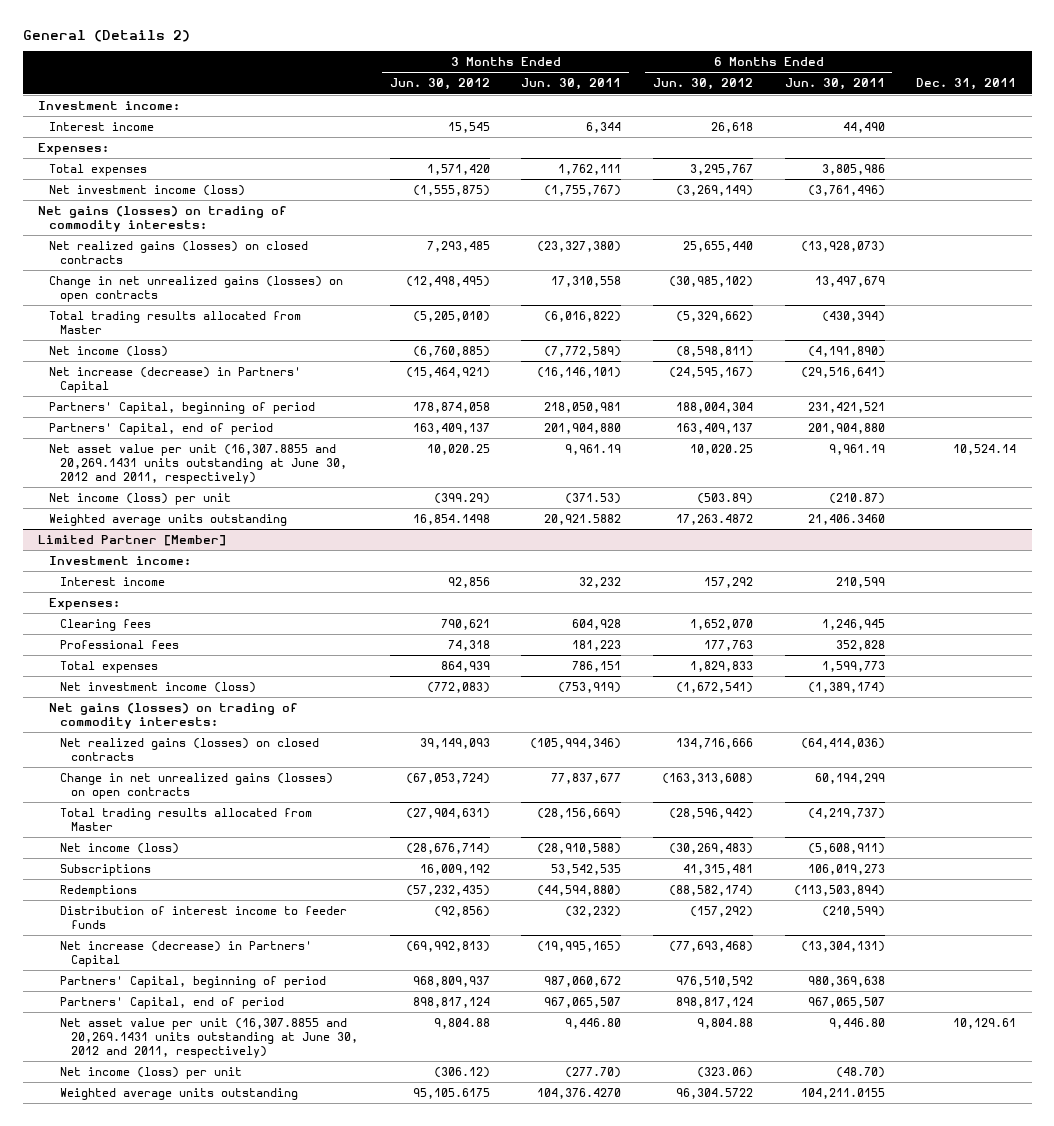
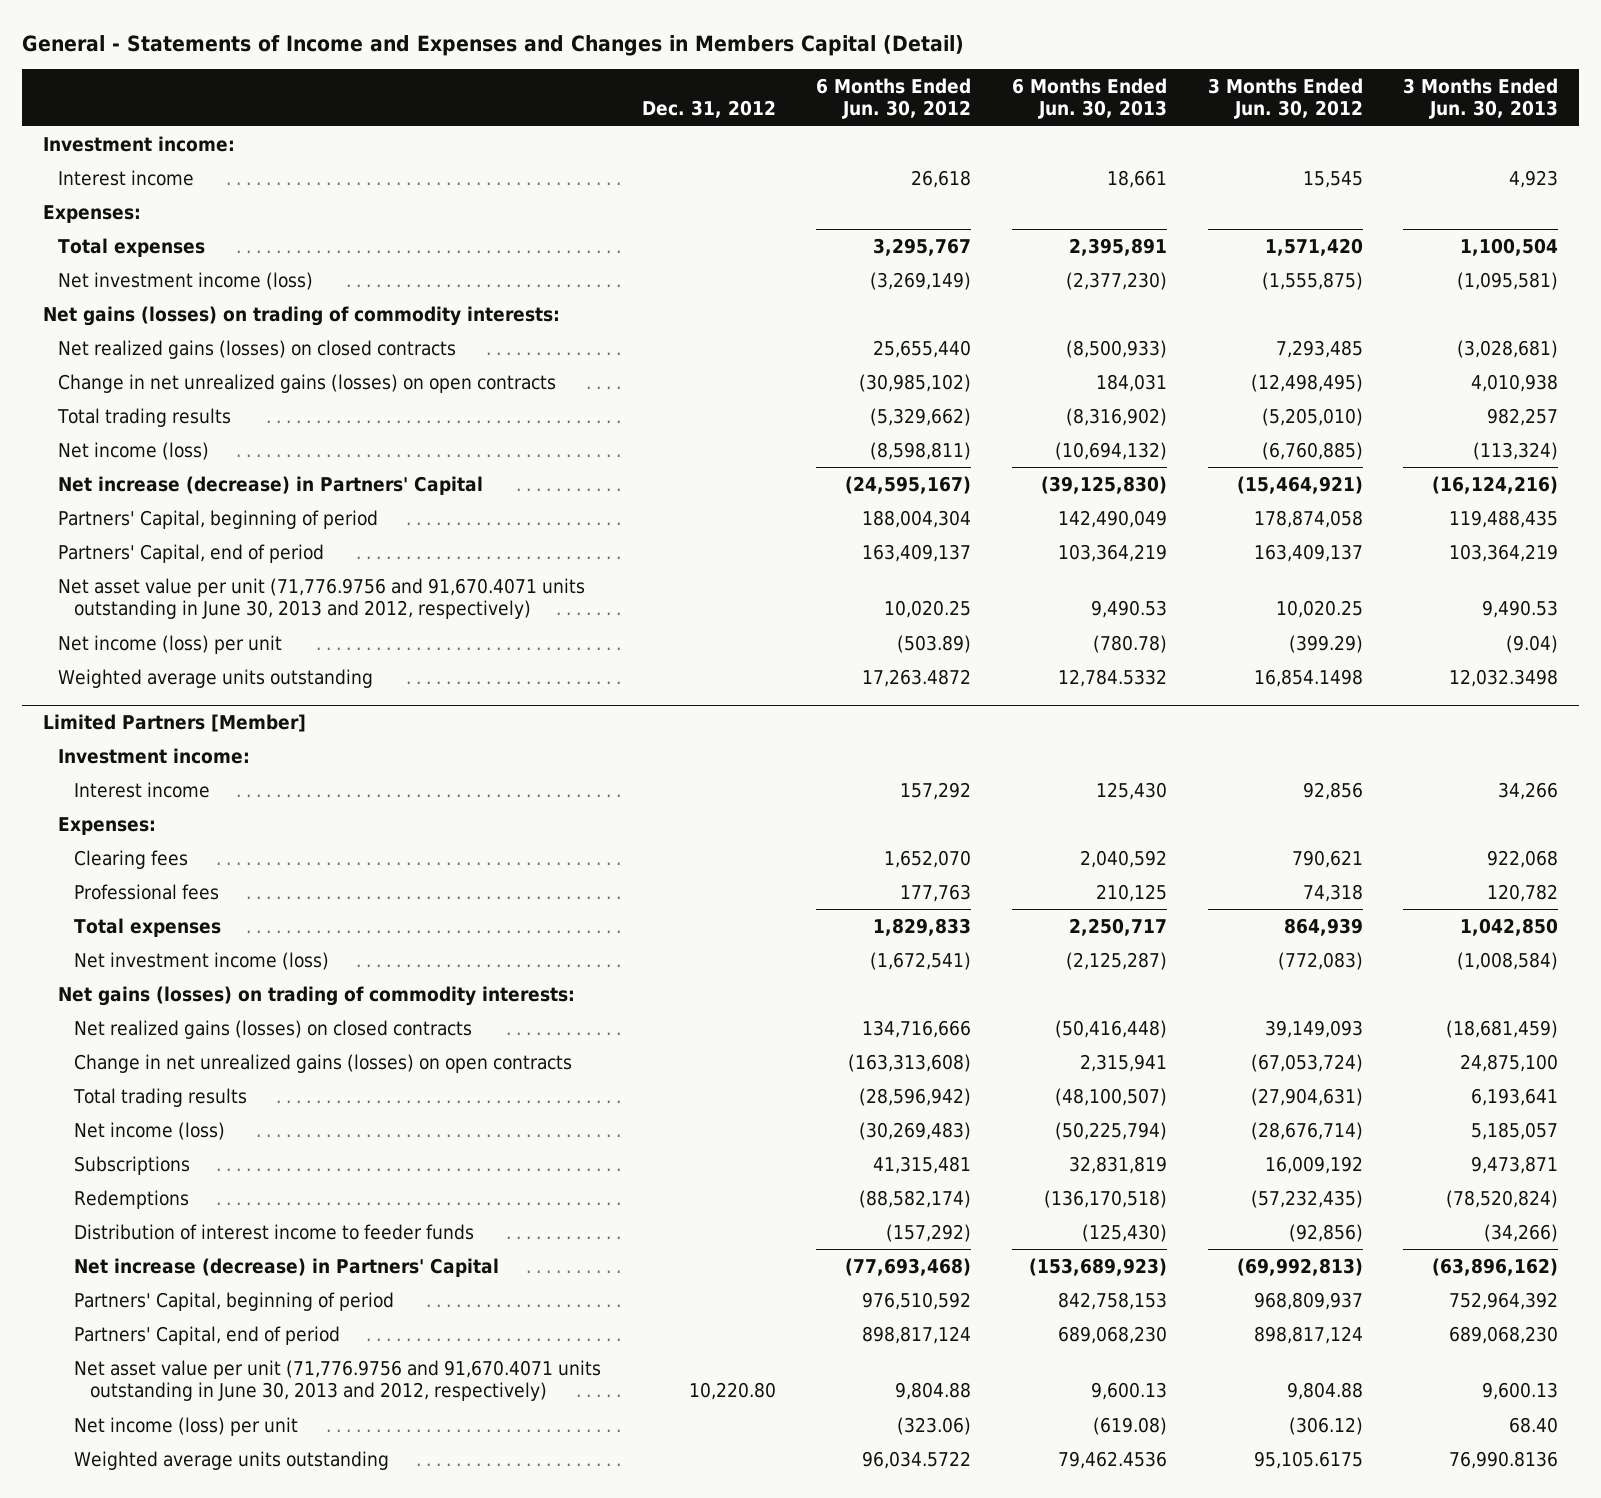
[22,30,190,43] General (Details 2) -> [22,34,965,56] General - Statements of Income and Expenses and Changes in Members Capital (Detail)
[521,78,622,91] Jun. 30, 2011 -> none
[784,78,885,91] Jun. 30, 2011 -> none
[916,78,1017,91] Dec. 31, 2011 -> none
none -> [641,100,776,119] Dec. 31, 2012
none -> [1012,77,1168,120] 6 Months Ended Jun. 30, 2013
none -> [1403,77,1559,120] 3 Months Ended Jun. 30, 2013
[49,310,302,334] Total trading results allocated from Master -> [57,407,232,427] Total trading results
[49,443,348,484] Net asset value per unit (16,307.8855 and 20,269.1431 units outstanding at June 30, 2012 and 2011, respectively) -> [58,577,586,620] Net asset value per unit (71,776.9756 and 91,670.4071 units outstanding in June 30, 2013 and 2012, respectively)
[38,534,227,546] Limited Partner [Member] -> [42,714,306,733] Limited Partners [Member]
[60,807,313,831] Total trading results allocated from Master -> [73,1087,248,1107] Total trading results
[60,1017,359,1058] Net asset value per unit (16,307.8855 and 20,269.1431 units outstanding at June 30, 2012 and 2011, respectively) -> [74,1359,602,1402] Net asset value per unit (71,776.9756 and 91,670.4071 units outstanding in June 30, 2013 and 2012, respectively)
[675,1087,753,1099] 96,304.5722 -> [862,1450,972,1469] 96,034.5722

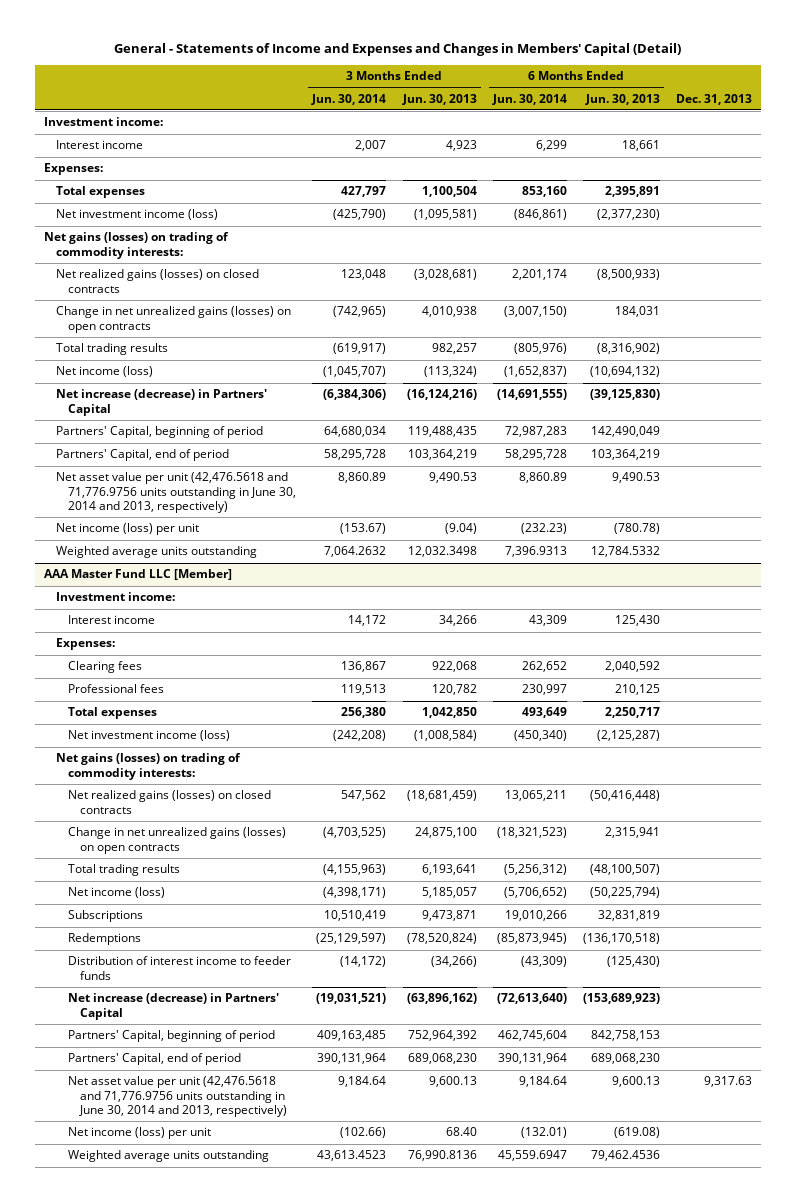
[22,34,965,56] General - Statements of Income and Expenses and Changes in Members Capital (Detail) -> [114,43,682,57] General - Statements of Income and Expenses and Changes in Members' Capital (Detail)
[641,100,776,119] Dec. 31, 2012 -> none
[816,77,972,120] 6 Months Ended Jun. 30, 2012 -> none
[1207,77,1363,120] 3 Months Ended Jun. 30, 2012 -> none
none -> [311,93,387,105] Jun. 30, 2014
none -> [491,93,567,105] Jun. 30, 2014
none -> [676,93,753,105] Dec. 31, 2013
[58,577,586,620] Net asset value per unit (71,776.9756 and 91,670.4071 units outstanding in June 30, 2013 and 2012, respectively) -> [55,472,296,514] Net asset value per unit (42,476.5618 and 71,776.9756 units outstanding in June 30, 2014 and 2013, respectively)
[42,714,306,733] Limited Partners [Member] -> none
none -> [43,569,232,581] AAA Master Fund LLC [Member]
[74,1359,602,1402] Net asset value per unit (71,776.9756 and 91,670.4071 units outstanding in June 30, 2013 and 2012, respectively) -> [67,1076,288,1118] Net asset value per unit (42,476.5618 and 71,776.9756 units outstanding in June 30, 2014 and 2013, respectively)

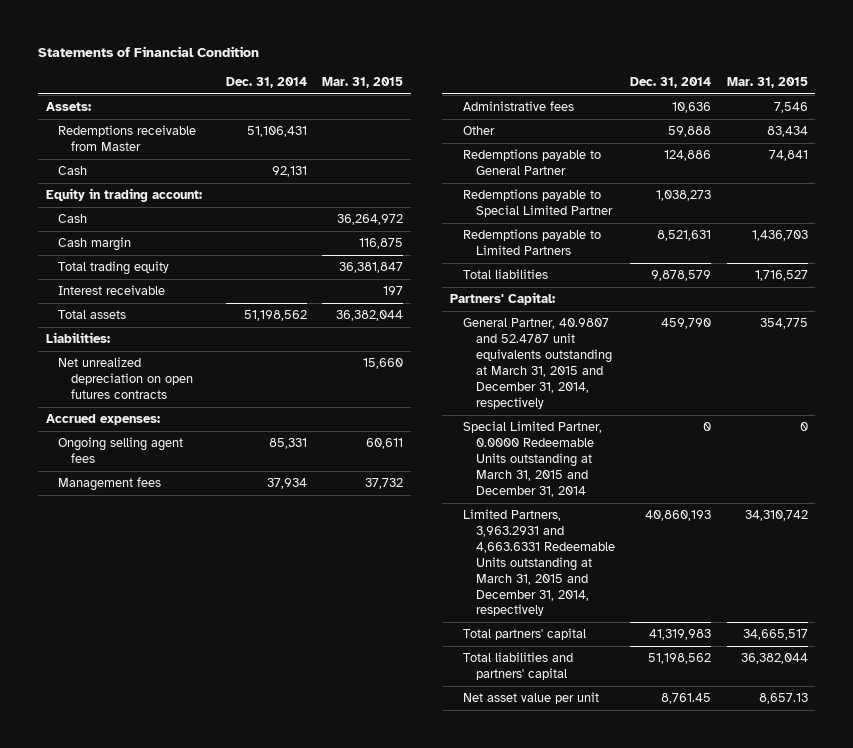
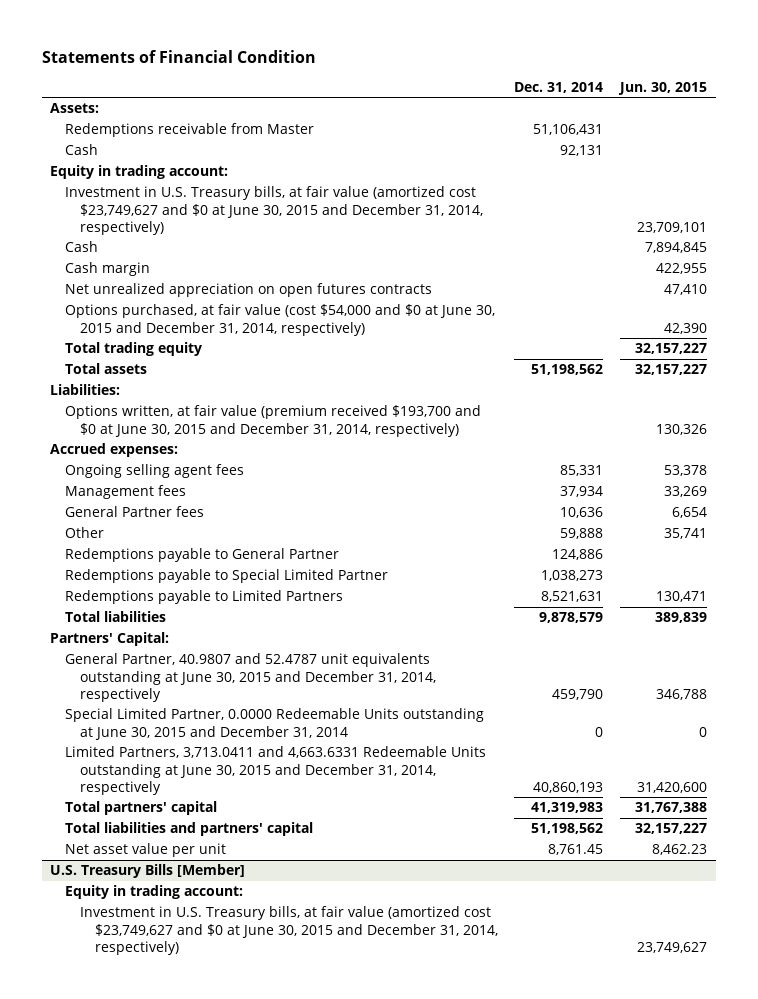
[322,76,404,88] Mar. 31, 2015 -> none
none -> [618,81,708,95] Jun. 30, 2015
none -> [65,186,483,235] Investment in U.S. Treasury bills, at fair value (amortized cost $23,749,627 and $0 at June 30, 2015 and December 31, 2014, respectively)
none -> [65,283,433,298] Net unrealized appreciation on open futures contracts
none -> [65,304,496,336] Options purchased, at fair value (cost $54,000 and $0 at June 30, 2015 and December 31, 2014, respectively)
[58,285,166,296] Interest receivable -> none
[58,357,194,400] Net unrealized depreciation on open futures contracts -> none
none -> [65,405,482,437] Options written, at fair value (premium received $193,700 and $0 at June 30, 2015 and December 31, 2014, respectively)
[462,101,574,112] Administrative fees -> [65,506,205,518] General Partner fees
[462,318,612,409] General Partner, 40.9807 and 52.4787 unit equivalents outstanding at March 31, 2015 and December 31, 2014, respectively -> [65,653,436,702] General Partner, 40.9807 and 52.4787 unit equivalents outstanding at June 30, 2015 and December 31, 2014, respectively
[462,421,602,497] Special Limited Partner, 0.0000 Redeemable Units outstanding at March 31, 2015 and December 31, 2014 -> [65,708,485,740] Special Limited Partner, 0.0000 Redeemable Units outstanding at June 30, 2015 and December 31, 2014
[462,509,615,617] Limited Partners, 3,963.2931 and 4,663.6331 Redeemable Units outstanding at March 31, 2015 and December 31, 2014, respectively -> [65,746,487,795] Limited Partners, 3,713.0411 and 4,663.6331 Redeemable Units outstanding at June 30, 2015 and December 31, 2014, respectively
none -> [50,864,246,879] U.S. Treasury Bills [Member]
none -> [65,885,244,900] Equity in trading account:
none -> [79,906,498,955] Investment in U.S. Treasury bills, at fair value (amortized cost $23,749,627 and $0 at June 30, 2015 and December 31, 2014, respectively)

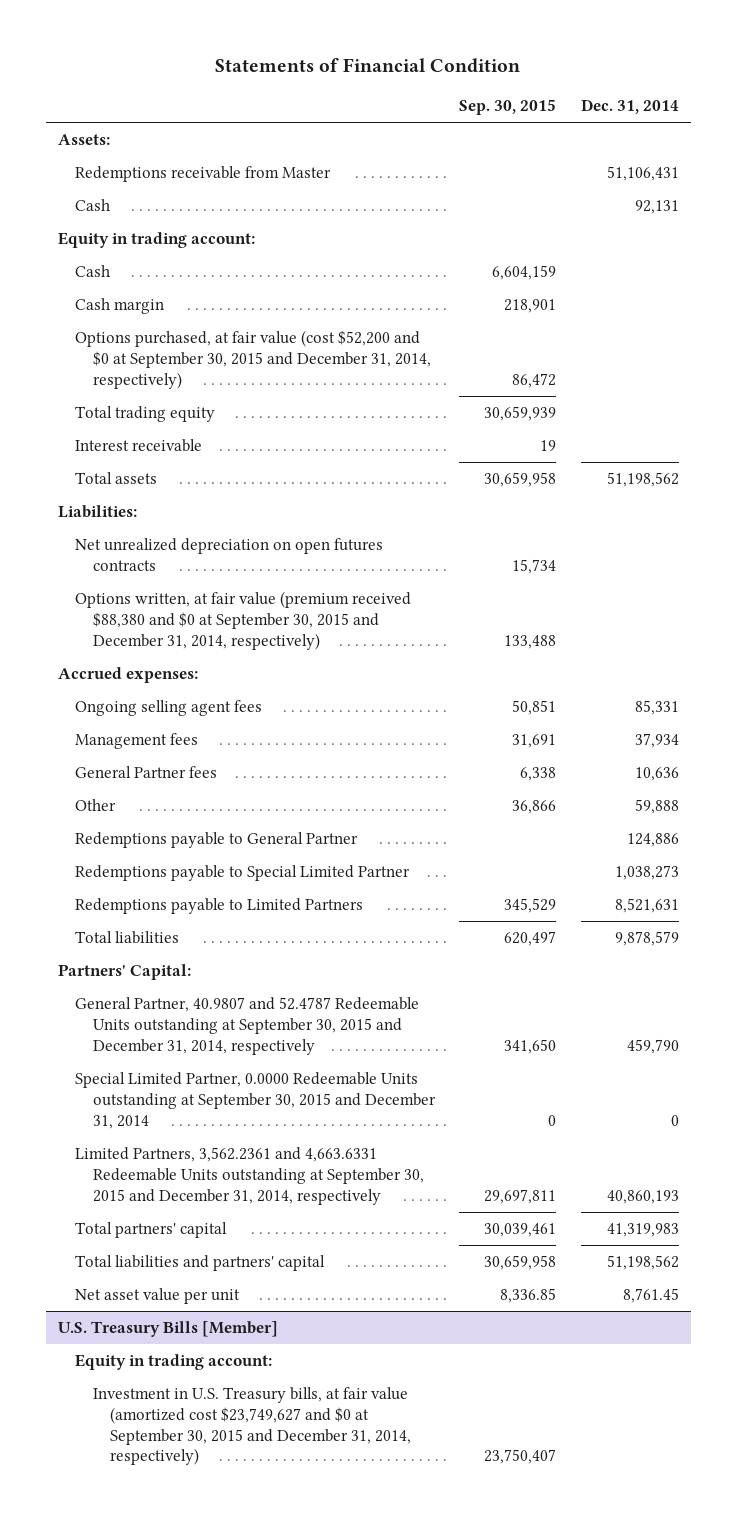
[618,81,708,95] Jun. 30, 2015 -> none
none -> [459,99,557,116] Sep. 30, 2015
[65,186,483,235] Investment in U.S. Treasury bills, at fair value (amortized cost $23,749,627 and $0 at June 30, 2015 and December 31, 2014, respectively) -> none
[65,283,433,298] Net unrealized appreciation on open futures contracts -> none
[65,304,496,336] Options purchased, at fair value (cost $54,000 and $0 at June 30, 2015 and December 31, 2014, respectively) -> [75,330,431,389] Options purchased, at fair value (cost $52,200 and $0 at September 30, 2015 and December 31, 2014, respectively)
none -> [75,439,203,453] Interest receivable
none -> [75,538,384,571] Net unrealized depreciation on open futures contracts
[65,405,482,437] Options written, at fair value (premium received $193,700 and $0 at June 30, 2015 and December 31, 2014, respectively) -> [75,591,412,650] Options written, at fair value (premium received $88,380 and $0 at September 30, 2015 and December 31, 2014, respectively)
[65,653,436,702] General Partner, 40.9807 and 52.4787 unit equivalents outstanding at June 30, 2015 and December 31, 2014, respectively -> [75,997,420,1055] General Partner, 40.9807 and 52.4787 Redeemable Units outstanding at September 30, 2015 and December 31, 2014, respectively
[65,708,485,740] Special Limited Partner, 0.0000 Redeemable Units outstanding at June 30, 2015 and December 31, 2014 -> [75,1072,436,1129] Special Limited Partner, 0.0000 Redeemable Units outstanding at September 30, 2015 and December 31, 2014
[65,746,487,795] Limited Partners, 3,713.0411 and 4,663.6331 Redeemable Units outstanding at June 30, 2015 and December 31, 2014, respectively -> [75,1147,424,1205] Limited Partners, 3,562.2361 and 4,663.6331 Redeemable Units outstanding at September 30, 2015 and December 31, 2014, respectively
[79,906,498,955] Investment in U.S. Treasury bills, at fair value (amortized cost $23,749,627 and $0 at June 30, 2015 and December 31, 2014, respectively) -> [92,1387,412,1466] Investment in U.S. Treasury bills, at fair value (amortized cost $23,749,627 and $0 at September 30, 2015 and December 31, 2014, respectively)

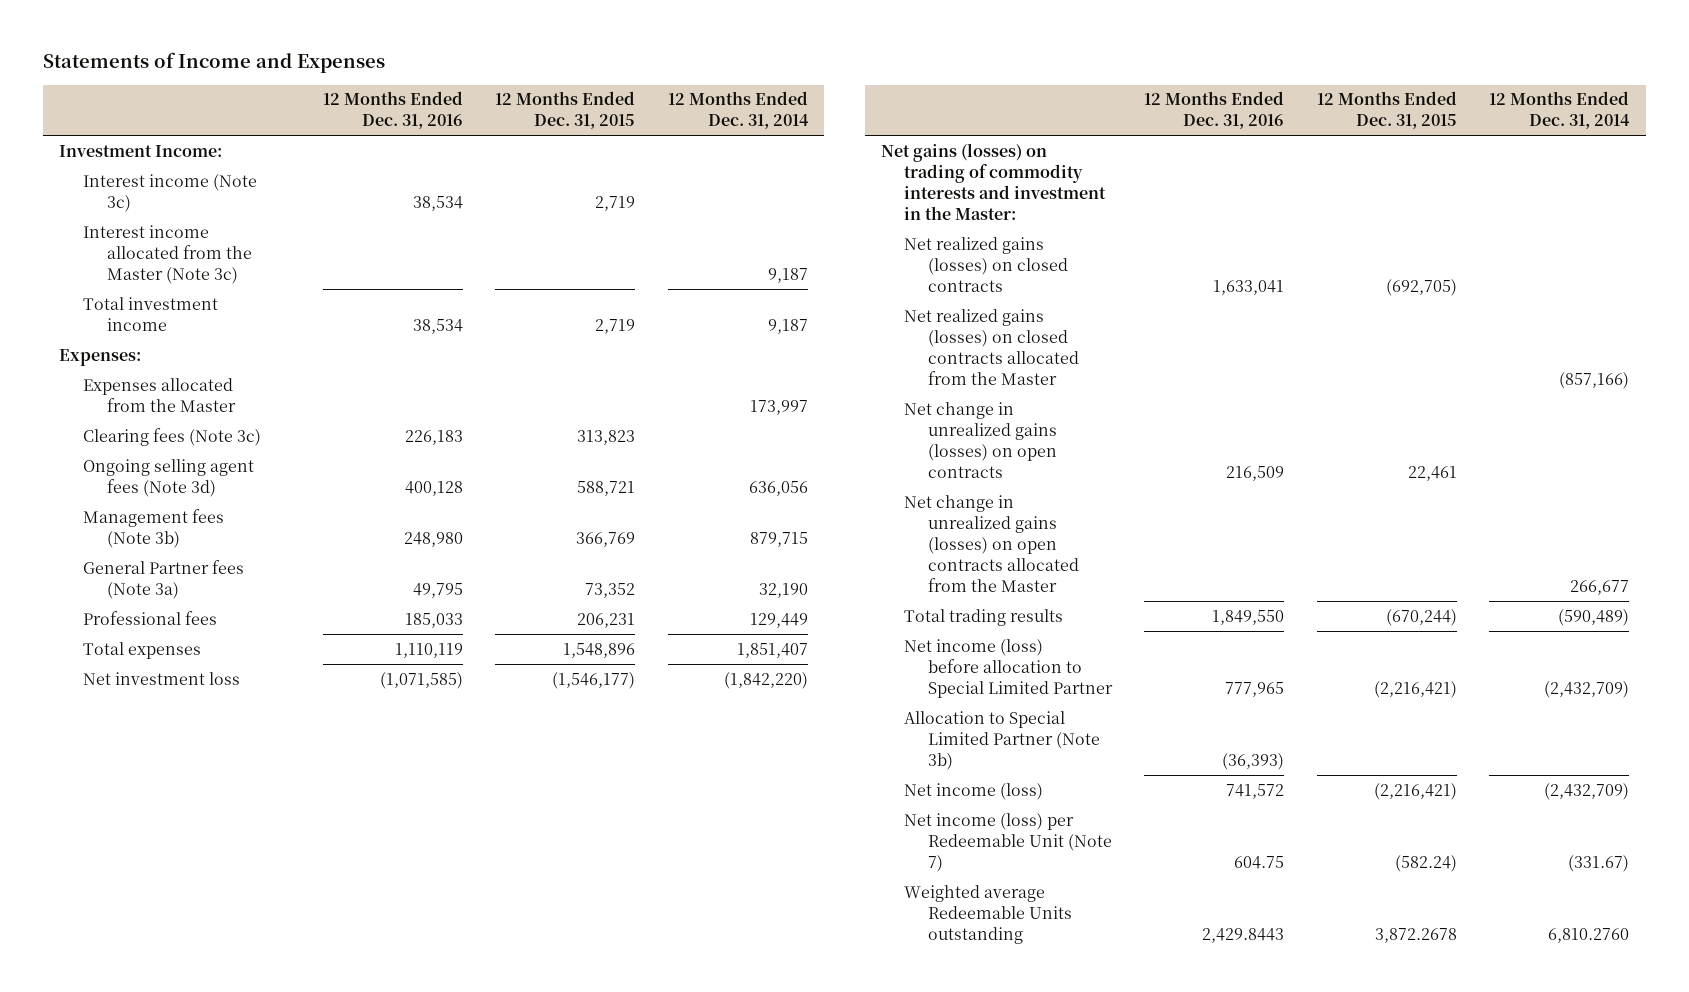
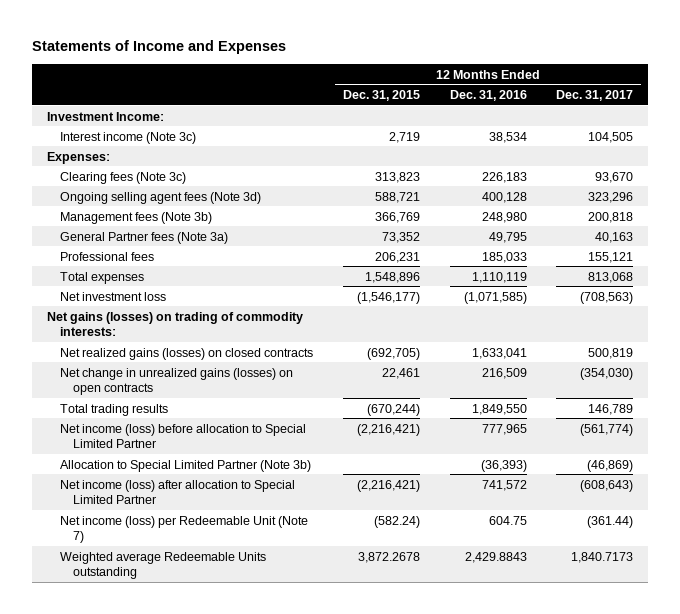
[667,91,809,130] 12 Months Ended Dec. 31, 2014 -> none
none -> [556,90,634,102] Dec. 31, 2017
[82,224,252,284] Interest income allocated from the Master (Note 3c) -> none
[82,296,218,331] Total investment income -> none
[82,377,236,412] Expenses allocated from the Master -> none
[880,142,1107,220] Net gains (losses) on trading of commodity interests and investment in the Master: -> [46,311,303,337] Net gains (losses) on trading of commodity interests:
[904,308,1079,385] Net realized gains (losses) on closed contracts allocated from the Master -> none
[904,494,1079,592] Net change in unrealized gains (losses) on open contracts allocated from the Master -> none
[904,782,1044,800] Net income (loss) -> [59,479,295,505] Net income (loss) after allocation to Special Limited Partner
[1202,927,1285,943] 2,429.8443 -> [464,551,527,563] 2,429.8843

